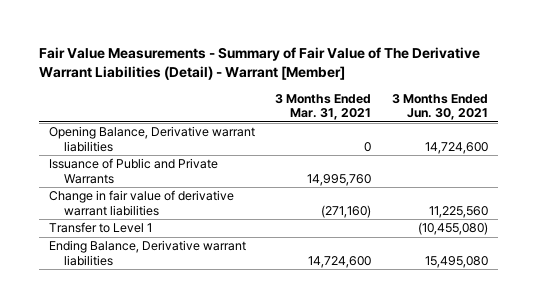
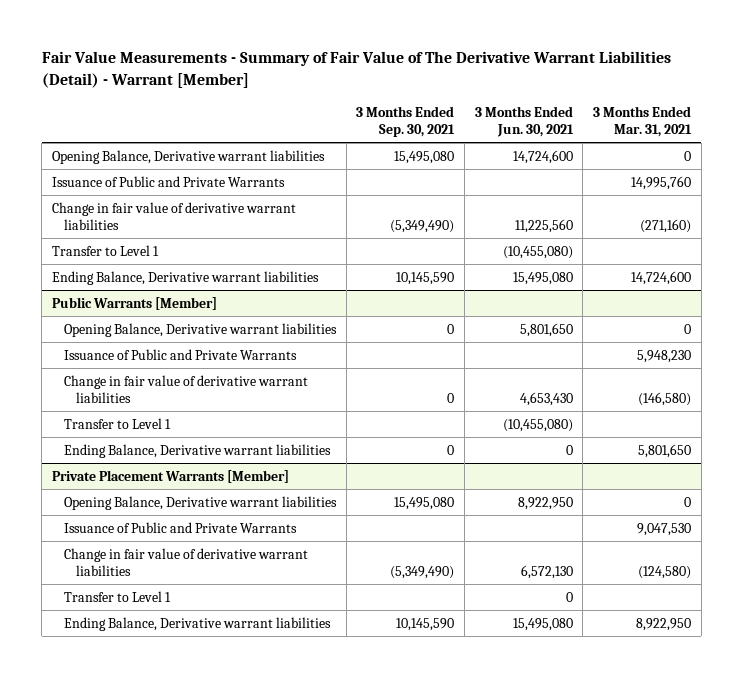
none -> [356,105,456,138] 3 Months Ended Sep. 30, 2021
none -> [52,296,218,310] Public Warrants [Member]
none -> [63,322,337,337] Opening Balance, Derivative warrant liabilities
none -> [63,348,297,360] Issuance of Public and Private Warrants
none -> [63,374,308,403] Change in fair value of derivative warrant liabilities
none -> [63,417,171,429] Transfer to Level 1
none -> [63,443,331,458] Ending Balance, Derivative warrant liabilities
none -> [52,469,290,483] Private Placement Warrants [Member]
none -> [63,495,337,510] Opening Balance, Derivative warrant liabilities
none -> [63,521,297,533] Issuance of Public and Private Warrants
none -> [63,547,308,576] Change in fair value of derivative warrant liabilities
none -> [63,590,171,602] Transfer to Level 1
none -> [63,616,331,631] Ending Balance, Derivative warrant liabilities

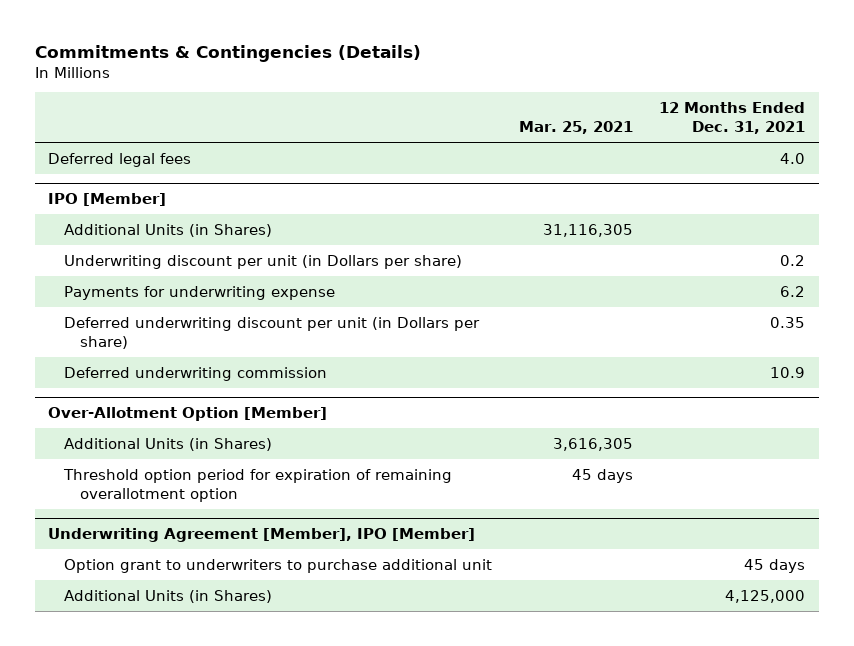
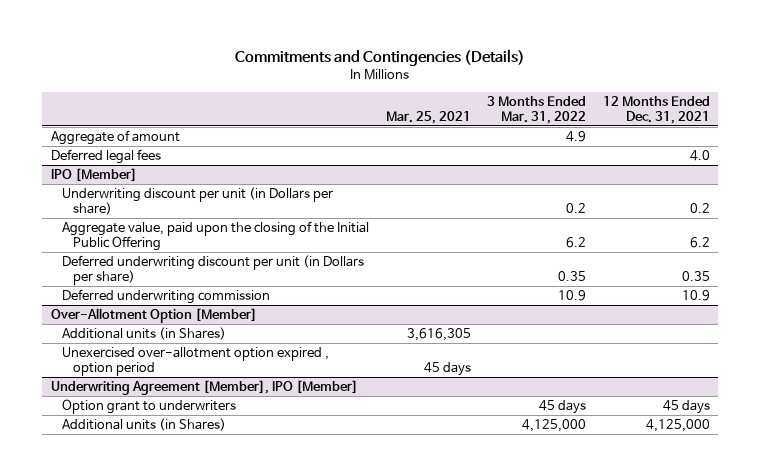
[34,44,421,62] Commitments & Contingencies (Details) -> [235,49,526,67] Commitments and Contingencies (Details)
none -> [487,95,587,124] 3 Months Ended Mar. 31, 2022
none -> [50,129,180,145] Aggregate of amount
[63,223,272,237] Additional Units (in Shares) -> none
[63,285,335,300] Payments for underwriting expense -> [62,220,370,252] Aggregate value, paid upon the closing of the Initial Public Offering
[63,437,272,451] Additional Units (in Shares) -> [62,326,227,340] Additional units (in Shares)
[62,468,452,502] Threshold option period for expiration of remaining overallotment option -> [62,346,330,377] Unexercised over-allotment option expired , option period
[63,558,492,573] Option grant to underwriters to purchase additional unit -> [62,398,237,414] Option grant to underwriters
[63,589,272,603] Additional Units (in Shares) -> [62,417,227,431] Additional units (in Shares)

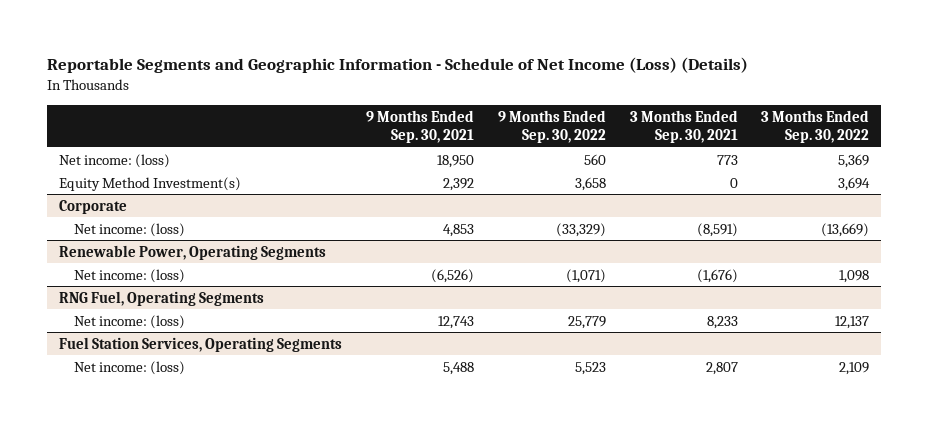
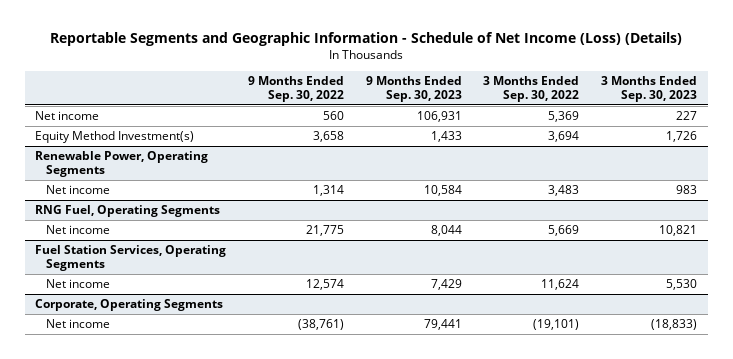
[365,109,474,143] 9 Months Ended Sep. 30, 2021 -> none
[629,109,738,143] 3 Months Ended Sep. 30, 2021 -> none
none -> [365,75,462,102] 9 Months Ended Sep. 30, 2023
none -> [601,75,698,102] 3 Months Ended Sep. 30, 2023
[58,153,170,168] Net income: (loss) -> [35,111,100,121] Net income
[58,199,127,214] Corporate -> none
[73,222,185,237] Net income: (loss) -> none
[73,268,185,283] Net income: (loss) -> [46,185,111,195] Net income
[565,268,606,283] (1,071) -> [313,185,345,197] 1,314
[839,269,870,283] 1,098 -> [548,185,580,197] 3,483
[73,314,185,329] Net income: (loss) -> [46,225,111,235] Net income
[567,315,606,329] 25,779 -> [306,225,345,237] 21,775
[835,315,870,329] 12,137 -> [548,225,580,237] 5,669
[73,360,185,375] Net income: (loss) -> [46,279,111,289] Net income
[574,361,606,375] 5,523 -> [306,279,345,291] 12,574
[839,361,870,375] 2,109 -> [541,279,580,291] 11,624
none -> [35,299,224,312] Corporate, Operating Segments
none -> [46,319,111,329] Net income

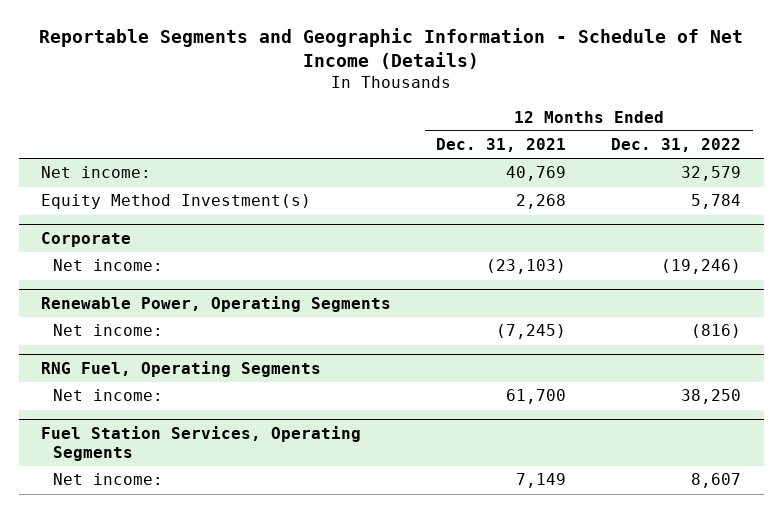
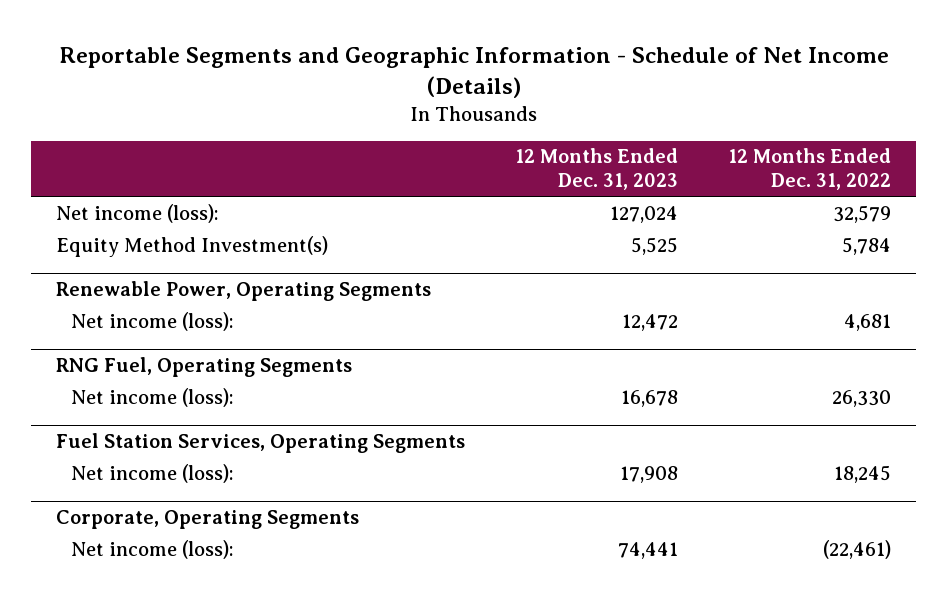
[436,138,567,153] Dec. 31, 2021 -> none
none -> [515,148,679,191] 12 Months Ended Dec. 31, 2023
[41,166,152,179] Net income: -> [56,203,219,223] Net income (loss):
[41,231,132,247] Corporate -> none
[52,259,163,272] Net income: -> none
[52,324,163,337] Net income: -> [71,311,234,331] Net income (loss):
[691,324,742,339] (816) -> [843,313,891,331] 4,681
[52,389,163,402] Net income: -> [71,387,234,407] Net income (loss):
[681,389,742,405] 38,250 -> [831,389,891,407] 26,330
[52,473,163,486] Net income: -> [71,463,234,483] Net income (loss):
[691,473,742,489] 8,607 -> [833,464,891,483] 18,245
none -> [56,509,360,529] Corporate, Operating Segments
none -> [71,539,234,559] Net income (loss):

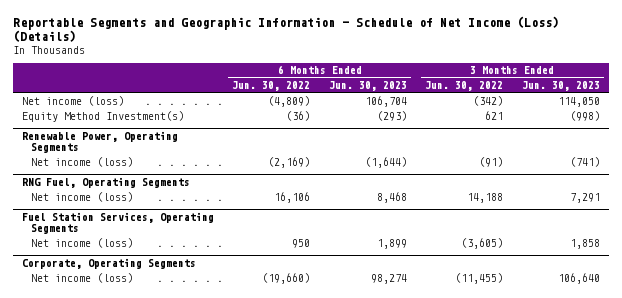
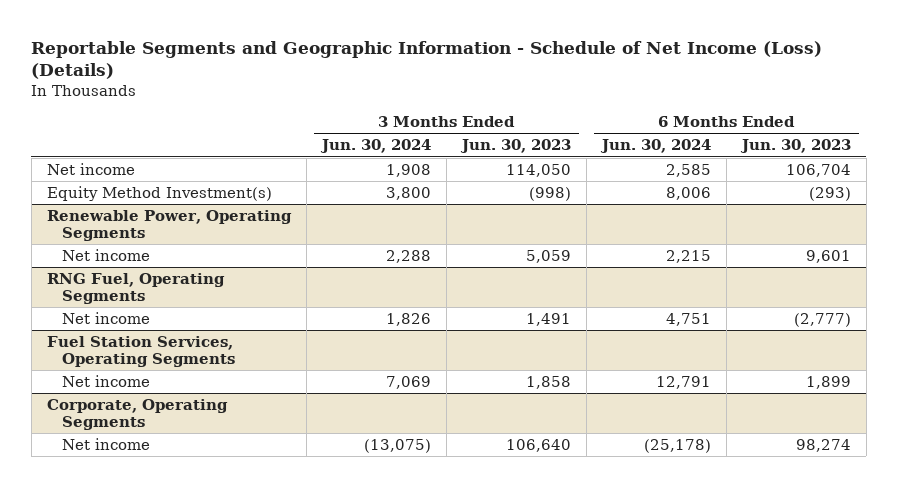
[232,81,311,92] Jun. 30, 2022 -> none
[425,81,504,92] Jun. 30, 2022 -> none
none -> [319,139,431,154] Jun. 30, 2024
none -> [599,139,711,154] Jun. 30, 2024
[21,95,124,106] Net income (loss) -> [46,162,135,175] Net income
[30,156,133,167] Net income (loss) -> [61,248,150,261] Net income
[364,156,407,168] (1,644) -> [805,249,851,263] 9,601
[569,156,600,167] (741) -> [525,249,571,263] 5,059
[30,191,133,202] Net income (loss) -> [61,311,150,324] Net income
[376,191,407,203] 8,468 -> [793,312,851,327] (2,777)
[569,192,600,203] 7,291 -> [525,312,571,326] 1,491
[30,237,133,248] Net income (loss) -> [61,374,150,387] Net income
[30,272,133,283] Net income (loss) -> [61,437,150,450] Net income

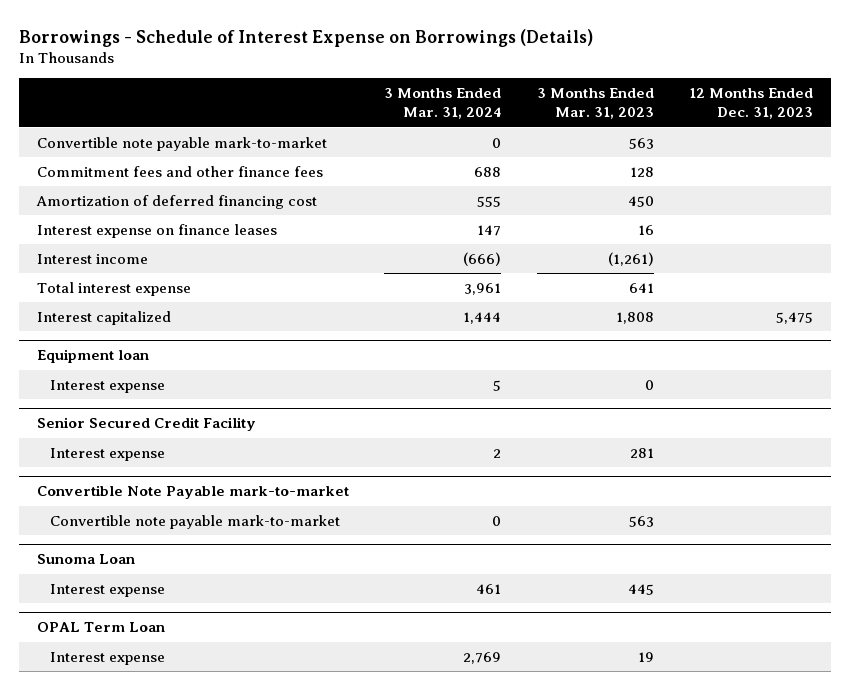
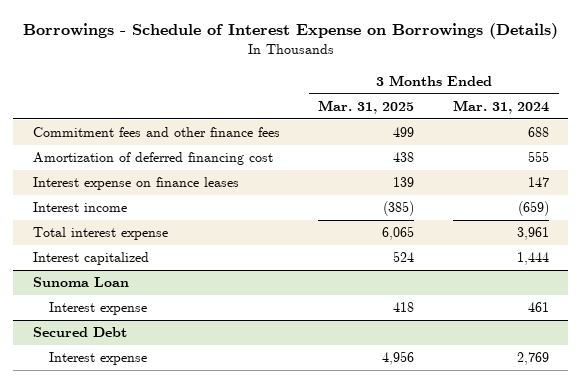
[536,88,654,120] 3 Months Ended Mar. 31, 2023 -> none
[688,88,813,120] 12 Months Ended Dec. 31, 2023 -> none
none -> [318,99,415,114] Mar. 31, 2025
[36,136,327,151] Convertible note payable mark-to-market -> none
[463,251,502,266] (666) -> [517,201,549,217] (659)
[36,349,149,364] Equipment loan -> none
[50,379,166,393] Interest expense -> none
[36,417,256,432] Senior Secured Credit Facility -> none
[50,447,166,461] Interest expense -> none
[36,485,349,500] Convertible Note Payable mark-to-market -> none
[50,514,341,529] Convertible note payable mark-to-market -> none
[36,622,165,633] OPAL Term Loan -> [32,327,127,338] Secured Debt

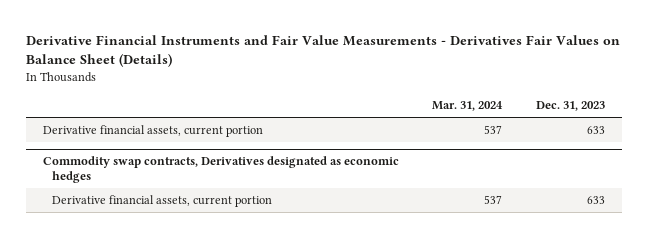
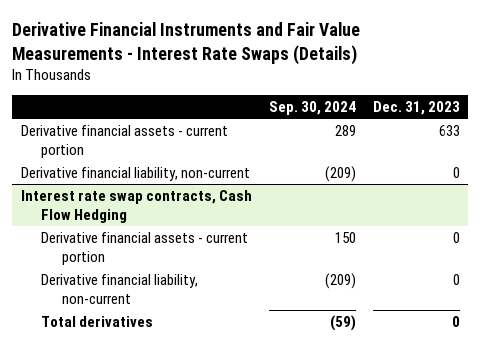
[25,34,620,68] Derivative Financial Instruments and Fair Value Measurements - Derivatives Fair Values on Balance Sheet (Details) -> [12,22,361,65] Derivative Financial Instruments and Fair Value Measurements - Interest Rate Swaps (Details)
[432,101,504,112] Mar. 31, 2024 -> none
none -> [268,101,356,116] Sep. 30, 2024
[42,156,399,184] Commodity swap contracts, Derivatives designated as economic hedges -> none
[42,125,263,138] Derivative financial assets, current portion -> [20,124,228,158] Derivative financial assets - current portion
none -> [20,166,250,181] Derivative financial liability, non-current
none -> [20,189,252,223] Interest rate swap contracts, Cash Flow Hedging
[52,195,273,208] Derivative financial assets, current portion -> [41,231,249,265] Derivative financial assets - current portion
[587,196,606,205] 633 -> [452,231,460,243] 0
none -> [41,273,199,304] Derivative financial liability, non-current
none -> [41,315,154,327] Total derivatives

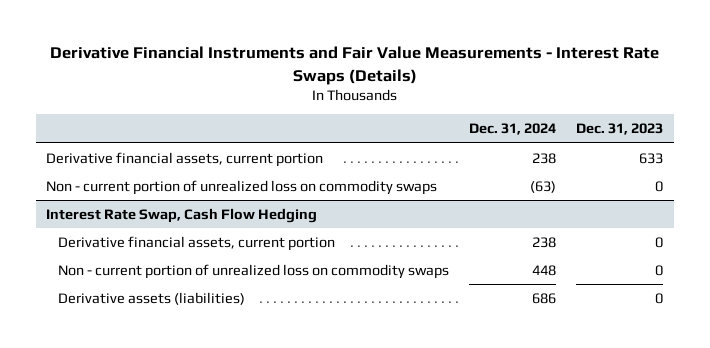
[268,101,356,116] Sep. 30, 2024 -> none
none -> [469,123,557,136] Dec. 31, 2024
[20,124,228,158] Derivative financial assets - current portion -> [46,151,324,167] Derivative financial assets, current portion
[20,166,250,181] Derivative financial liability, non-current -> [46,179,438,195] Non - current portion of unrealized loss on commodity swaps
[20,189,252,223] Interest rate swap contracts, Cash Flow Hedging -> [46,207,318,223] Interest Rate Swap, Cash Flow Hedging
[41,231,249,265] Derivative financial assets - current portion -> [58,235,336,251] Derivative financial assets, current portion
[41,273,199,304] Derivative financial liability, non-current -> [58,263,450,279] Non - current portion of unrealized loss on commodity swaps
[41,315,154,327] Total derivatives -> [58,291,246,305] Derivative assets (liabilities)

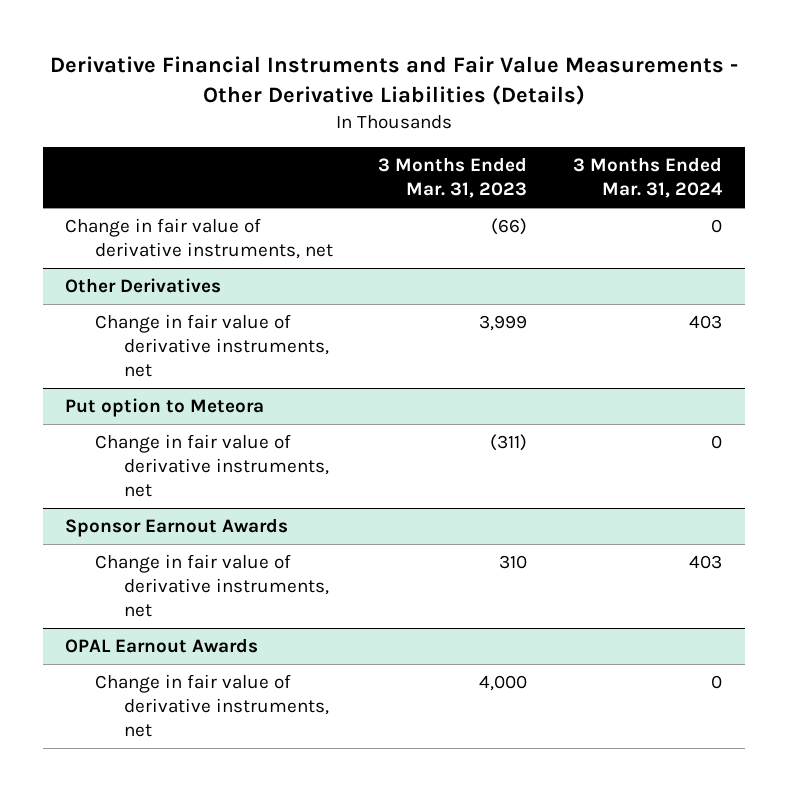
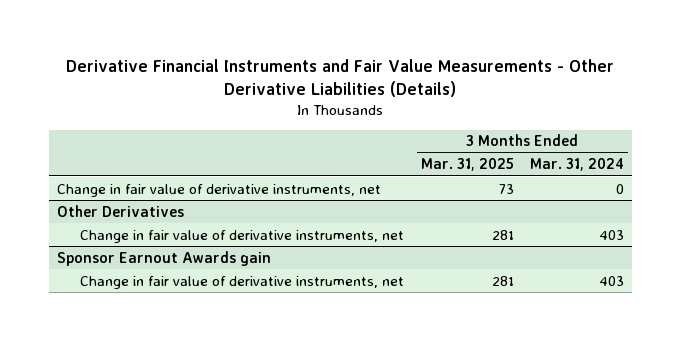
[378,157,528,199] 3 Months Ended Mar. 31, 2023 -> none
none -> [420,158,514,172] Mar. 31, 2025
[65,398,265,418] Put option to Meteora -> none
[94,434,330,497] Change in fair value of derivative instruments, net -> none
[65,518,289,538] Sponsor Earnout Awards -> [57,250,272,266] Sponsor Earnout Awards gain
[65,638,259,654] OPAL Earnout Awards -> none
[94,674,330,737] Change in fair value of derivative instruments, net -> none

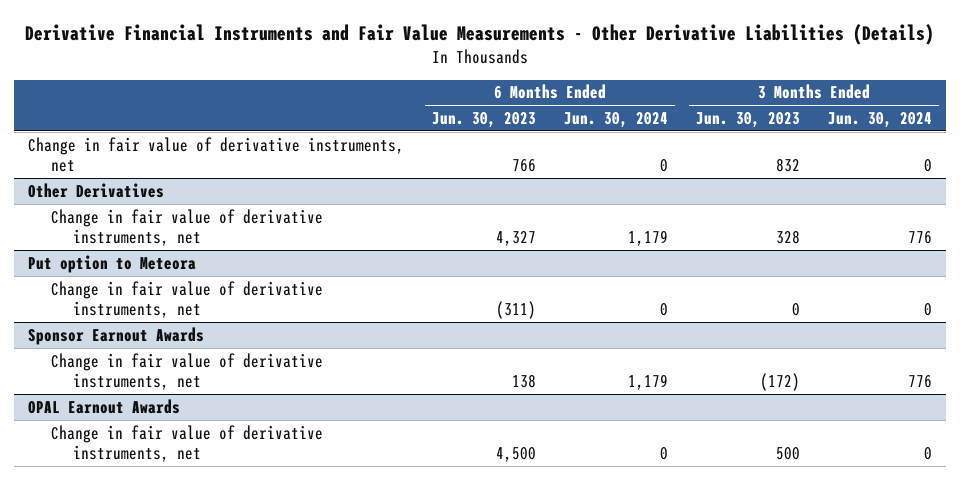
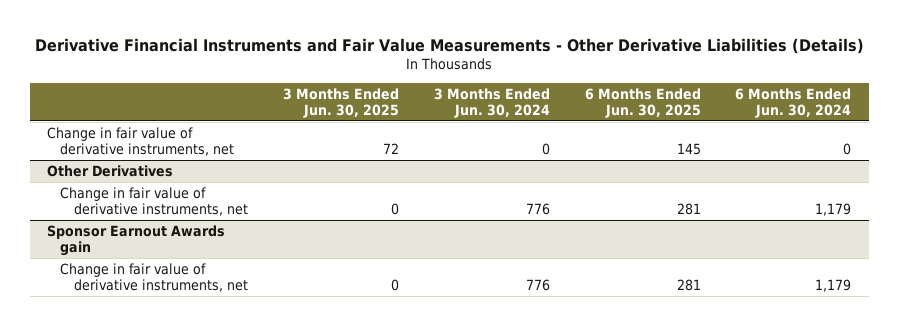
[431,111,536,128] Jun. 30, 2023 -> none
[695,111,800,128] Jun. 30, 2023 -> none
none -> [282,87,399,118] 3 Months Ended Jun. 30, 2025
none -> [584,87,701,118] 6 Months Ended Jun. 30, 2025
[27,254,196,273] Put option to Meteora -> none
[50,280,323,319] Change in fair value of derivative instruments, net -> none
[27,326,204,345] Sponsor Earnout Awards -> [46,224,225,257] Sponsor Earnout Awards gain
[27,398,180,414] OPAL Earnout Awards -> none
[50,424,323,463] Change in fair value of derivative instruments, net -> none

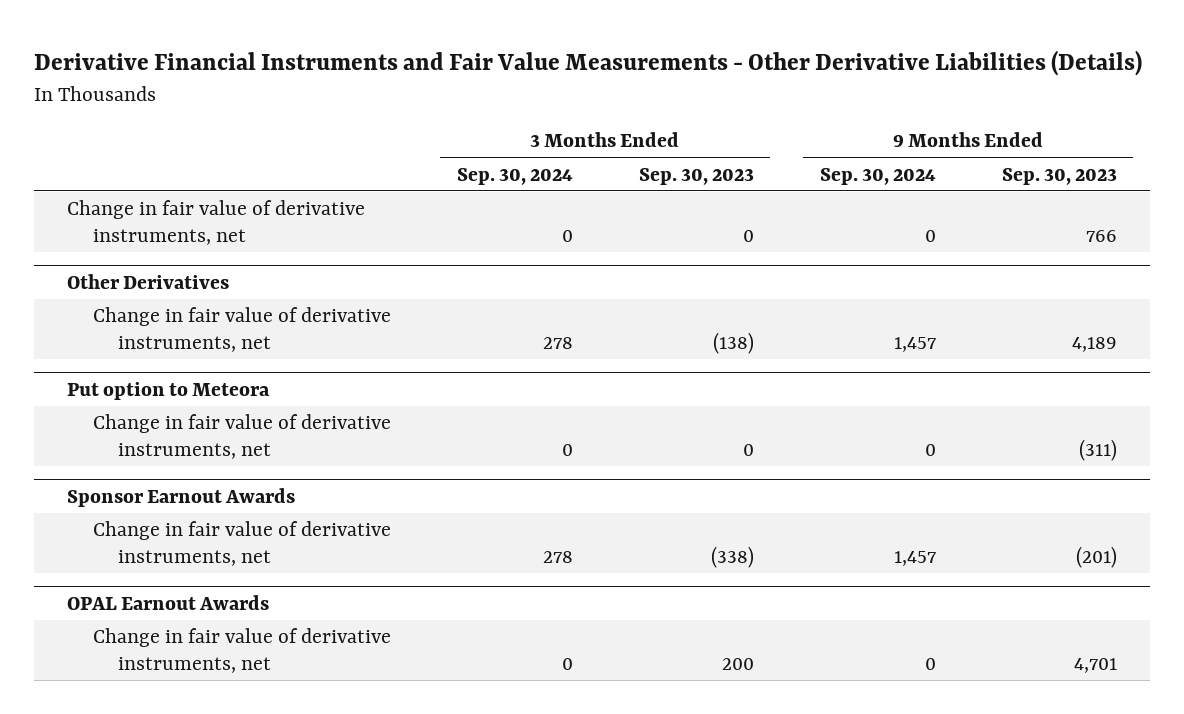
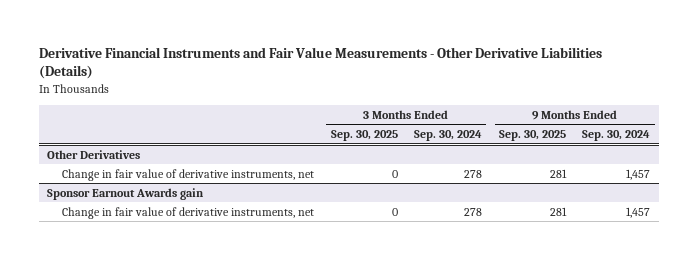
[638,167,754,185] Sep. 30, 2023 -> none
[1001,167,1117,185] Sep. 30, 2023 -> none
none -> [330,130,398,142] Sep. 30, 2025
none -> [498,130,566,142] Sep. 30, 2025
[67,200,366,246] Change in fair value of derivative instruments, net -> none
[67,381,271,400] Put option to Meteora -> none
[92,414,391,460] Change in fair value of derivative instruments, net -> none
[67,487,296,507] Sponsor Earnout Awards -> [47,187,205,200] Sponsor Earnout Awards gain
[67,594,270,610] OPAL Earnout Awards -> none
[92,628,391,674] Change in fair value of derivative instruments, net -> none

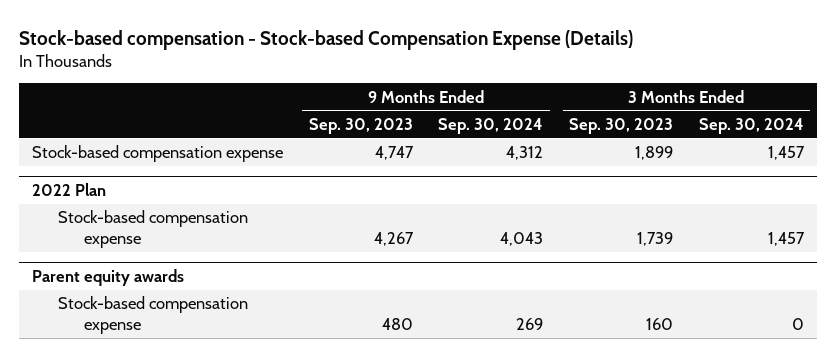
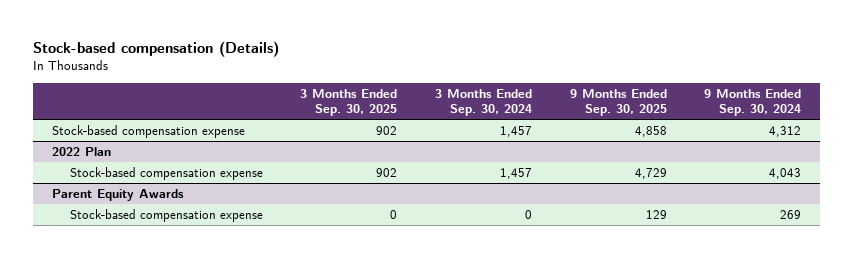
[18,29,633,50] Stock-based compensation - Stock-based Compensation Expense (Details) -> [33,41,280,58] Stock-based compensation (Details)
[308,118,413,135] Sep. 30, 2023 -> none
[569,118,674,135] Sep. 30, 2023 -> none
none -> [300,88,398,117] 3 Months Ended Sep. 30, 2025
none -> [569,88,667,117] 9 Months Ended Sep. 30, 2025
[31,268,184,286] Parent equity awards -> [52,189,185,202] Parent Equity Awards

